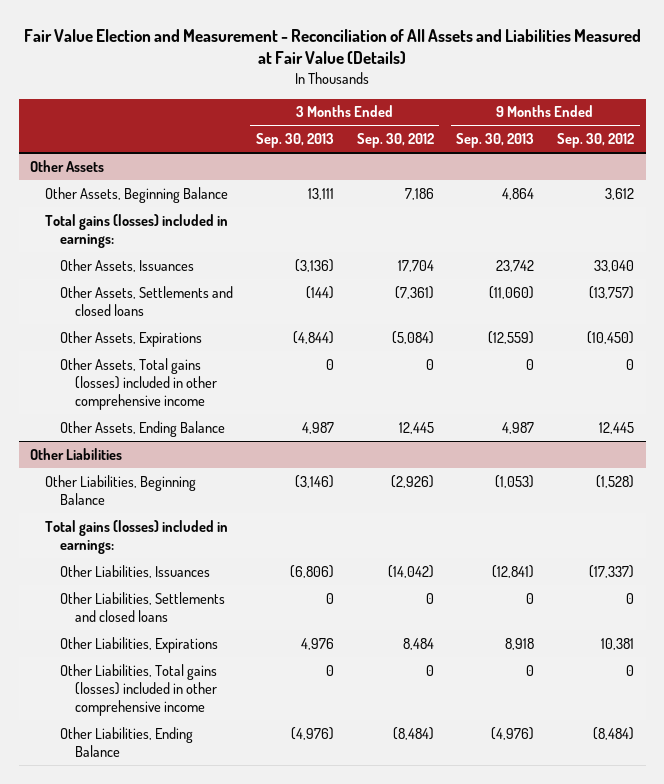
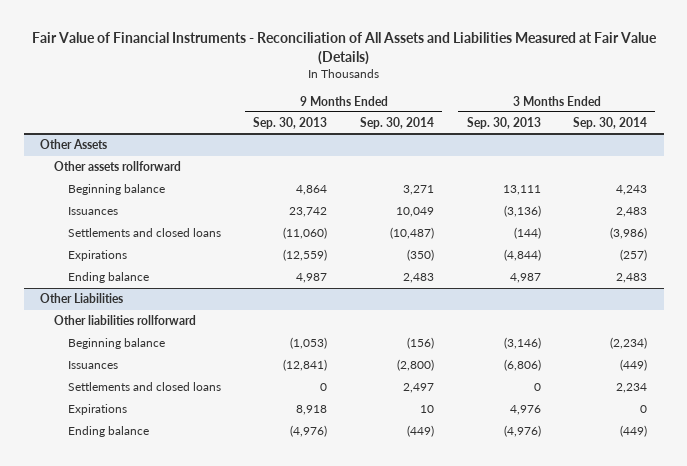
[24,28,642,65] Fair Value Election and Measurement - Reconciliation of All Assets and Liabilities Measured at Fair Value (Details) -> [31,31,657,65] Fair Value of Financial Instruments - Reconciliation of All Assets and Liabilities Measured at Fair Value (Details)
[356,133,434,149] Sep. 30, 2012 -> none
[557,133,635,149] Sep. 30, 2012 -> none
none -> [359,117,434,130] Sep. 30, 2014
none -> [573,117,648,130] Sep. 30, 2014
[45,213,229,248] Total gains (losses) included in earnings: -> none
[59,357,217,410] Other Assets, Total gains (losses) included in other comprehensive income -> none
none -> [53,161,181,172] Other assets rollforward
[45,186,229,203] Other Assets, Beginning Balance -> [67,184,165,196] Beginning balance
[59,258,194,272] Other Assets, Issuances -> [67,207,118,216] Issuances
[59,285,233,316] Other Assets, Settlements and closed loans -> [67,228,221,238] Settlements and closed loans
[59,330,202,347] Other Assets, Expirations -> [67,250,127,262] Expirations
[59,420,225,437] Other Assets, Ending Balance -> [67,272,149,284] Ending balance
[45,519,229,554] Total gains (losses) included in earnings: -> none
[59,663,217,716] Other Liabilities, Total gains (losses) included in other comprehensive income -> none
none -> [53,315,196,326] Other liabilities rollforward
[45,474,197,505] Other Liabilities, Beginning Balance -> [67,338,165,350] Beginning balance
[59,564,210,578] Other Liabilities, Issuances -> [67,361,118,370] Issuances
[59,591,225,622] Other Liabilities, Settlements and closed loans -> [67,382,221,392] Settlements and closed loans
[59,636,218,653] Other Liabilities, Expirations -> [67,404,127,416] Expirations
[59,726,193,757] Other Liabilities, Ending Balance -> [67,426,149,438] Ending balance

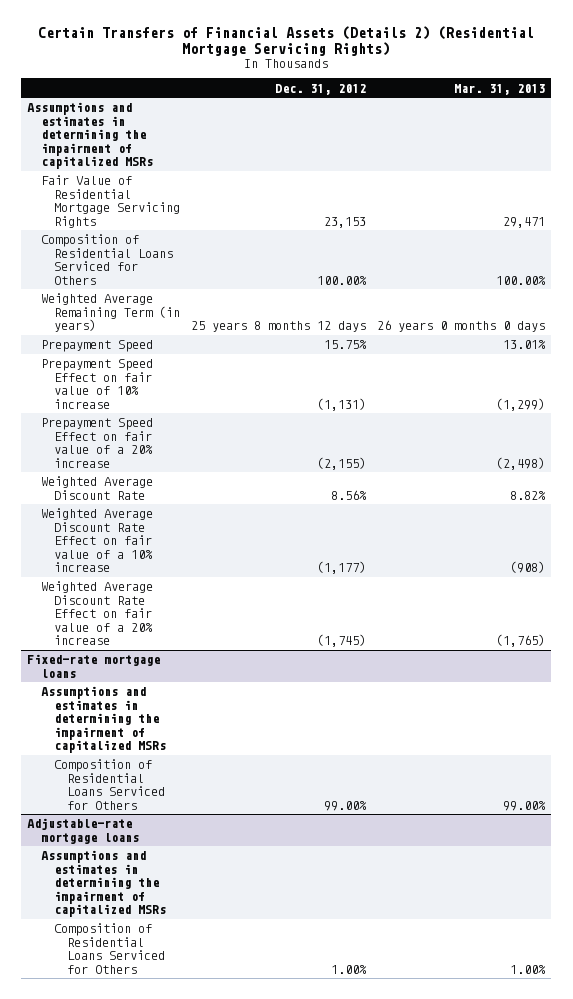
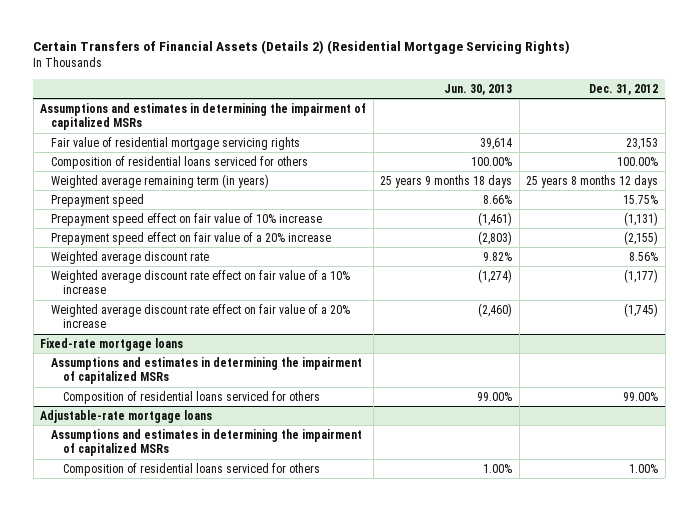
[454,83,546,95] Mar. 31, 2013 -> none
none -> [444,84,513,96] Jun. 30, 2013
[40,175,180,228] Fair Value of Residential Mortgage Servicing Rights -> [51,136,301,150] Fair value of residential mortgage servicing rights
[40,234,173,285] Composition of Residential Loans Serviced for Others -> [51,155,309,169] Composition of residential loans serviced for others
[40,293,180,333] Weighted Average Remaining Term (in years) -> [51,173,270,188] Weighted average remaining term (in years)
[40,340,153,353] Prepayment Speed -> [51,193,145,207] Prepayment speed
[40,359,153,409] Prepayment Speed Effect on fair value of 10% increase -> [51,212,323,226] Prepayment speed effect on fair value of 10% increase
[40,418,153,468] Prepayment Speed Effect on fair value of a 20% increase -> [51,231,332,245] Prepayment speed effect on fair value of a 20% increase
[40,476,153,500] Weighted Average Discount Rate -> [51,250,210,264] Weighted average discount rate
[40,508,153,573] Weighted Average Discount Rate Effect on fair value of a 10% increase -> [51,269,351,295] Weighted average discount rate effect on fair value of a 10% increase
[40,581,153,646] Weighted Average Discount Rate Effect on fair value of a 20% increase -> [51,303,351,329] Weighted average discount rate effect on fair value of a 20% increase
[53,759,166,810] Composition of Residential Loans Serviced for Others -> [62,390,320,404] Composition of residential loans serviced for others
[53,923,166,974] Composition of Residential Loans Serviced for Others -> [62,462,320,476] Composition of residential loans serviced for others

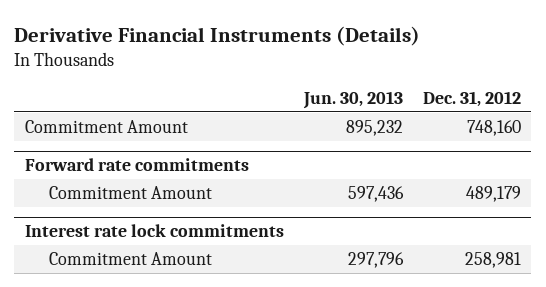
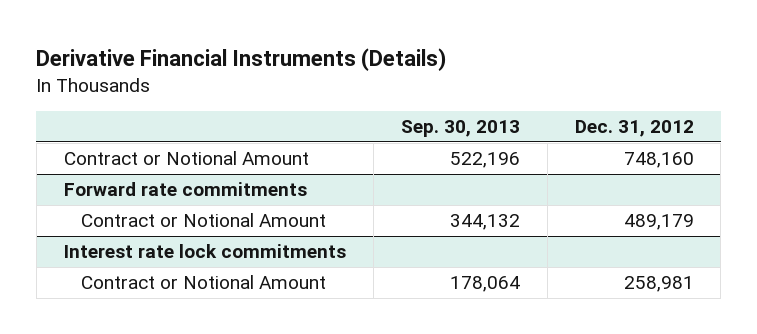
[302,90,403,109] Jun. 30, 2013 -> none
none -> [400,120,520,138] Sep. 30, 2013
[24,120,188,134] Commitment Amount -> [63,151,309,166] Contract or Notional Amount
[48,186,212,200] Commitment Amount -> [81,213,327,228] Contract or Notional Amount
[48,252,212,266] Commitment Amount -> [81,275,327,290] Contract or Notional Amount

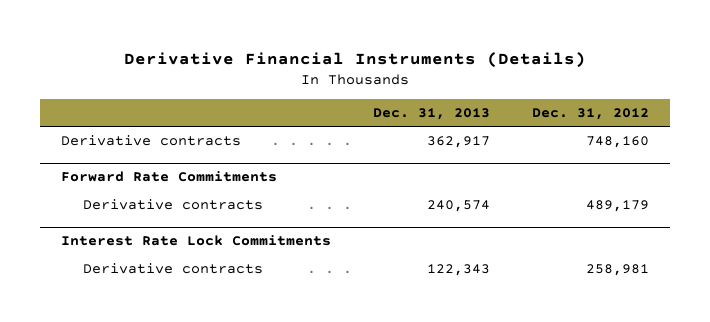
[400,120,520,138] Sep. 30, 2013 -> none
none -> [373,108,491,121] Dec. 31, 2013
[63,151,309,166] Contract or Notional Amount -> [61,135,242,147] Derivative contracts
[63,182,307,197] Forward rate commitments -> [61,171,278,183] Forward Rate Commitments
[81,213,327,228] Contract or Notional Amount -> [82,199,263,211] Derivative contracts
[63,244,346,259] Interest rate lock commitments -> [61,235,332,247] Interest Rate Lock Commitments
[81,275,327,290] Contract or Notional Amount -> [82,263,263,275] Derivative contracts

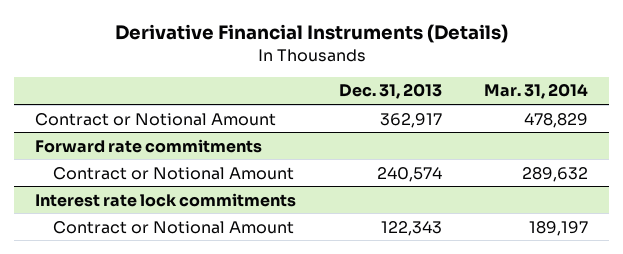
[532,108,650,121] Dec. 31, 2012 -> none
none -> [484,83,589,100] Mar. 31, 2014
[61,135,242,147] Derivative contracts -> [35,112,277,126] Contract or Notional Amount
[61,171,278,183] Forward Rate Commitments -> [35,138,263,153] Forward rate commitments
[82,199,263,211] Derivative contracts -> [53,166,295,180] Contract or Notional Amount
[61,235,332,247] Interest Rate Lock Commitments -> [35,192,297,207] Interest rate lock commitments
[82,263,263,275] Derivative contracts -> [53,220,295,234] Contract or Notional Amount

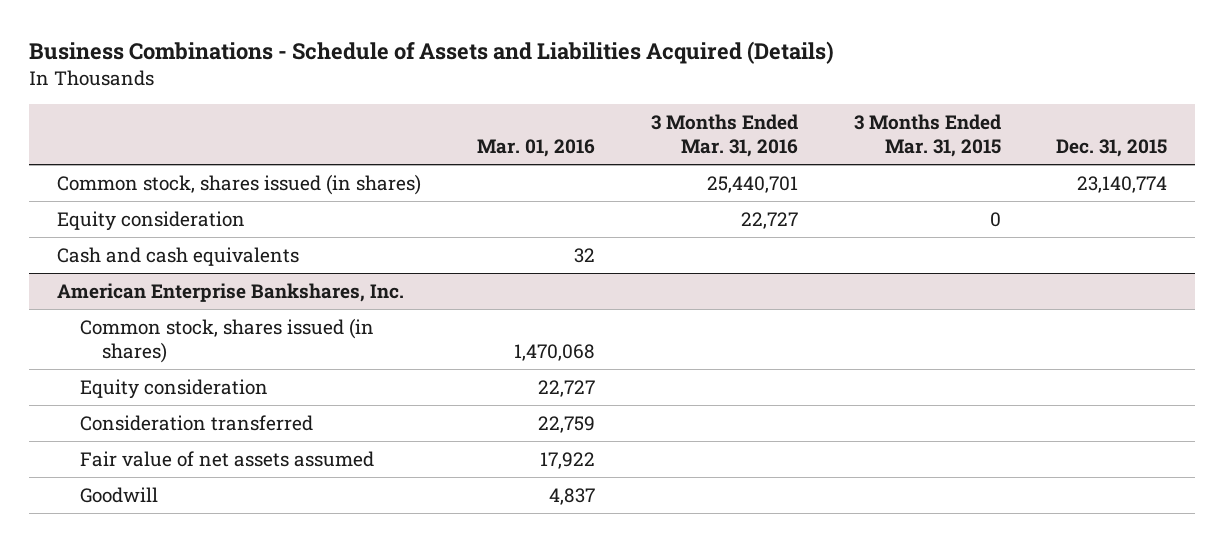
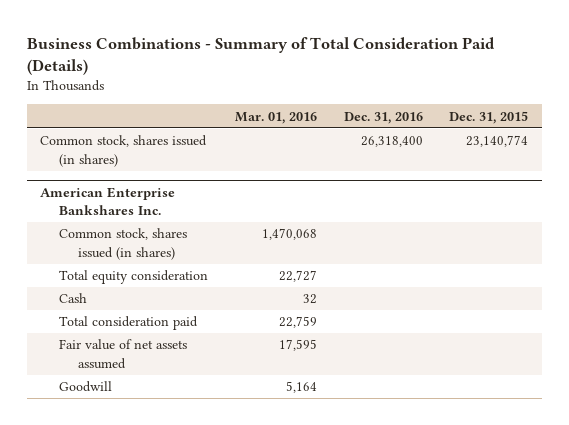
[29,41,835,65] Business Combinations - Schedule of Assets and Liabilities Acquired (Details) -> [26,36,495,75] Business Combinations - Summary of Total Consideration Paid (Details)
[650,113,798,158] 3 Months Ended Mar. 31, 2016 -> none
[853,113,1001,158] 3 Months Ended Mar. 31, 2015 -> none
none -> [343,111,423,124] Dec. 31, 2016
[57,210,246,231] Equity consideration -> none
[57,246,300,266] Cash and cash equivalents -> none
[57,282,405,302] American Enterprise Bankshares, Inc. -> [40,186,176,215] American Enterprise Bankshares Inc.
[79,378,268,399] Equity consideration -> [58,270,208,285] Total equity consideration
none -> [58,293,87,304] Cash
[79,414,313,431] Consideration transferred -> [58,316,198,331] Total consideration paid
[540,451,596,469] 17,922 -> [278,339,317,352] 17,595
[549,487,596,505] 4,837 -> [285,381,317,394] 5,164

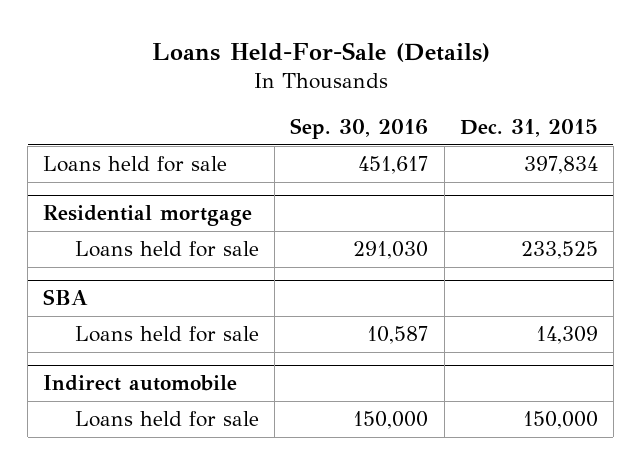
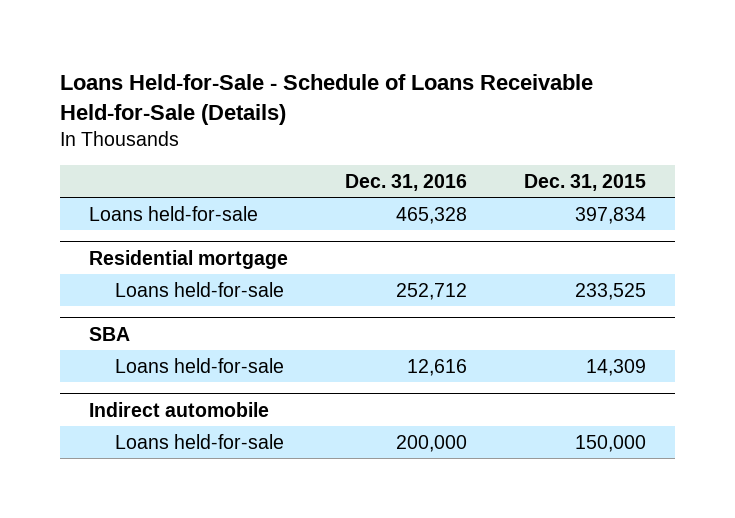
[151,41,490,62] Loans Held-For-Sale (Details) -> [59,73,593,125] Loans Held-for-Sale - Schedule of Loans Receivable Held-for-Sale (Details)
[290,117,429,139] Sep. 30, 2016 -> none
none -> [344,173,467,191] Dec. 31, 2016
[43,156,228,173] Loans held for sale -> [88,205,258,221] Loans held-for-sale
[74,241,259,258] Loans held for sale -> [114,281,284,297] Loans held-for-sale
[74,326,259,343] Loans held for sale -> [114,357,284,373] Loans held-for-sale
[74,411,259,428] Loans held for sale -> [114,433,284,449] Loans held-for-sale

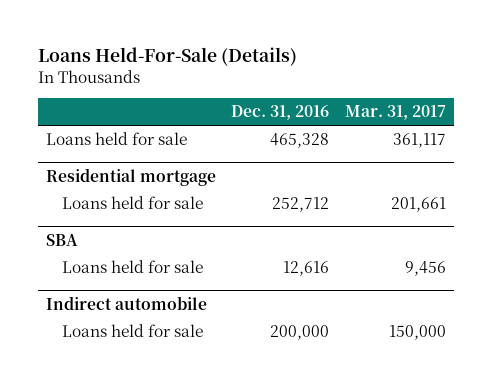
[59,73,593,125] Loans Held-for-Sale - Schedule of Loans Receivable Held-for-Sale (Details) -> [38,47,298,67] Loans Held-For-Sale (Details)
[524,173,647,191] Dec. 31, 2015 -> none
none -> [344,105,446,121] Mar. 31, 2017
[88,205,258,221] Loans held-for-sale -> [45,132,187,146] Loans held for sale
[114,281,284,297] Loans held-for-sale -> [62,196,204,210] Loans held for sale
[114,357,284,373] Loans held-for-sale -> [62,260,204,274] Loans held for sale
[114,433,284,449] Loans held-for-sale -> [62,324,204,338] Loans held for sale

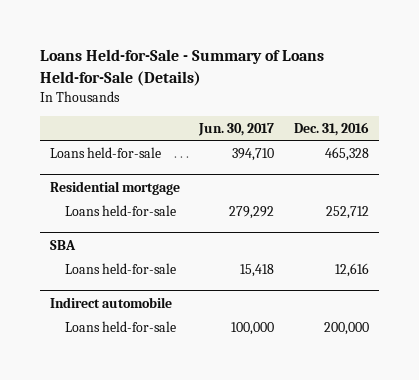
[38,47,298,67] Loans Held-For-Sale (Details) -> [39,49,324,86] Loans Held-for-Sale - Summary of Loans Held-for-Sale (Details)
[344,105,446,121] Mar. 31, 2017 -> none
none -> [198,122,275,136] Jun. 30, 2017
[45,132,187,146] Loans held for sale -> [49,147,161,159] Loans held-for-sale
[62,196,204,210] Loans held for sale -> [65,205,177,217] Loans held-for-sale
[62,260,204,274] Loans held for sale -> [65,263,177,275] Loans held-for-sale
[62,324,204,338] Loans held for sale -> [65,321,177,333] Loans held-for-sale

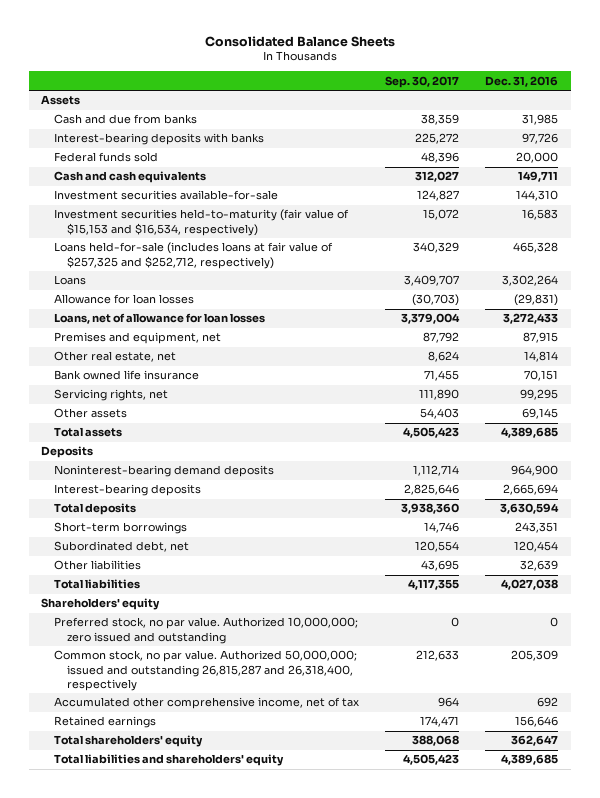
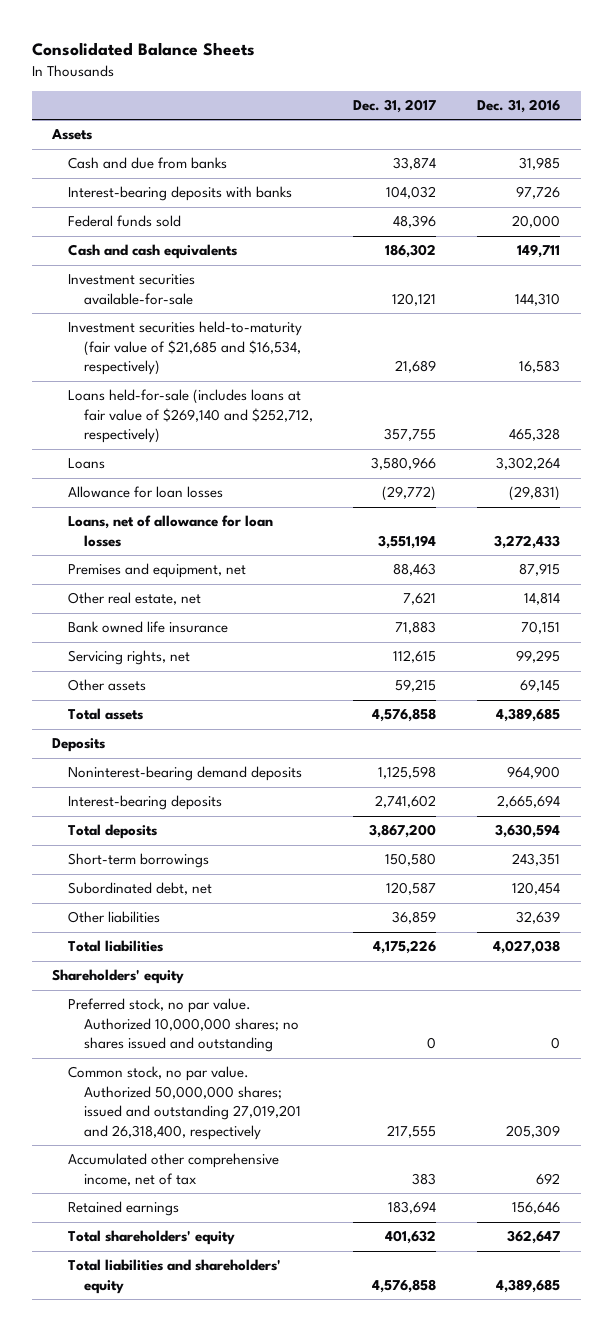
[385,75,460,88] Sep. 30, 2017 -> none
none -> [353,98,437,113] Dec. 31, 2017
[54,209,350,236] Investment securities held-to-maturity (fair value of $15,153 and $16,534, respectively) -> [67,321,302,376] Investment securities held-to-maturity (fair value of $21,685 and $16,534, respectively)
[54,242,334,269] Loans held-for-sale (includes loans at fair value of $257,325 and $252,712, respectively) -> [67,389,313,444] Loans held-for-sale (includes loans at fair value of $269,140 and $252,712, respectively)
[54,617,359,644] Preferred stock, no par value. Authorized 10,000,000; zero issued and outstanding -> [67,998,299,1053] Preferred stock, no par value. Authorized 10,000,000 shares; no shares issued and outstanding
[54,650,358,691] Common stock, no par value. Authorized 50,000,000; issued and outstanding 26,815,287 and 26,318,400, respectively -> [67,1066,301,1140] Common stock, no par value. Authorized 50,000,000 shares; issued and outstanding 27,019,201 and 26,318,400, respectively

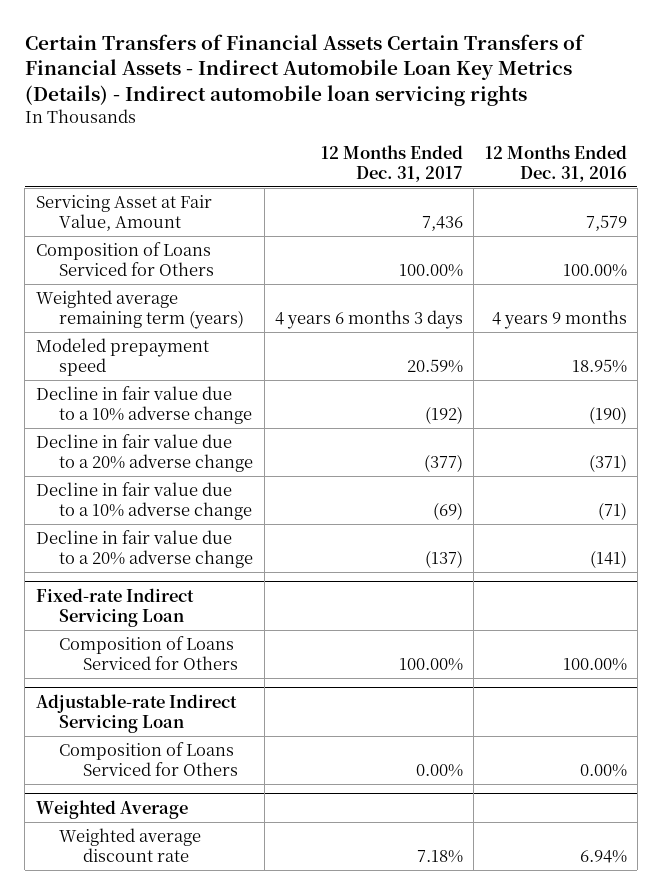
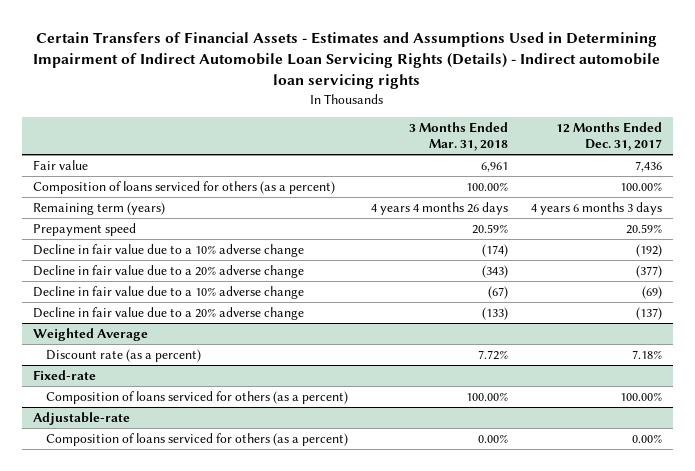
[24,34,585,106] Certain Transfers of Financial Assets Certain Transfers of Financial Assets - Indirect Automobile Loan Key Metrics (Details) - Indirect automobile loan servicing rights -> [33,31,661,90] Certain Transfers of Financial Assets - Estimates and Assumptions Used in Determining Impairment of Indirect Automobile Loan Servicing Rights (Details) - Indirect automobile loan servicing rights
[484,144,627,182] 12 Months Ended Dec. 31, 2016 -> none
none -> [408,122,508,152] 3 Months Ended Mar. 31, 2018
[35,194,212,231] Servicing Asset at Fair Value, Amount -> [33,159,89,170] Fair value
[35,241,215,276] Composition of Loans Serviced for Others -> [33,180,336,194] Composition of loans serviced for others (as a percent)
[35,289,245,329] Weighted average remaining term (years) -> [33,201,166,215] Remaining term (years)
[35,337,209,376] Modeled prepayment speed -> [33,222,137,236] Prepayment speed
[35,587,194,627] Fixed-rate Indirect Servicing Loan -> none
[59,635,238,670] Composition of Loans Serviced for Others -> none
[35,693,237,733] Adjustable-rate Indirect Servicing Loan -> none
[59,741,238,776] Composition of Loans Serviced for Others -> none
[59,827,202,862] Weighted average discount rate -> [45,348,201,362] Discount rate (as a percent)
none -> [33,369,97,380] Fixed-rate
none -> [45,390,348,404] Composition of loans serviced for others (as a percent)
none -> [33,411,131,425] Adjustable-rate
none -> [45,432,348,446] Composition of loans serviced for others (as a percent)

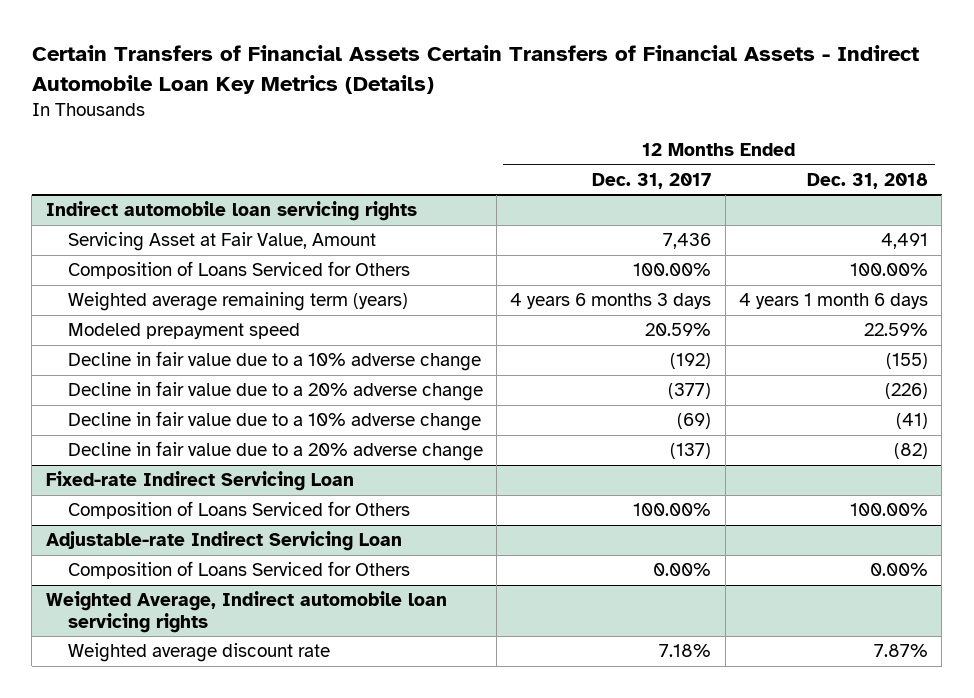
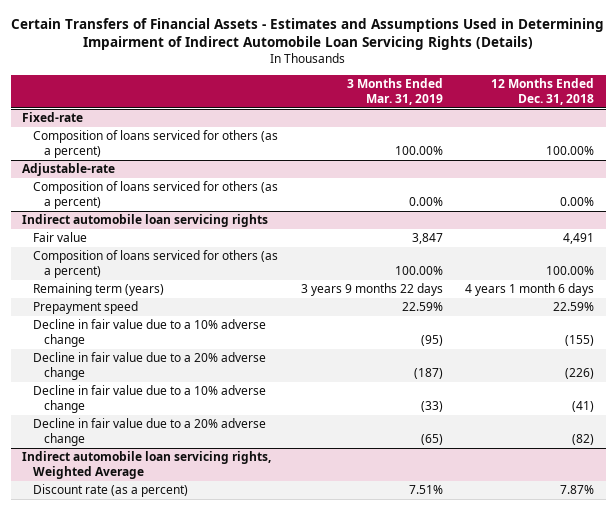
[31,45,919,94] Certain Transfers of Financial Assets Certain Transfers of Financial Assets - Indirect Automobile Loan Key Metrics (Details) -> [11,17,605,51] Certain Transfers of Financial Assets - Estimates and Assumptions Used in Determining Impairment of Indirect Automobile Loan Servicing Rights (Details)
[592,172,712,189] Dec. 31, 2017 -> none
none -> [346,78,443,105] 3 Months Ended Mar. 31, 2019
none -> [22,112,84,123] Fixed-rate
none -> [32,130,278,158] Composition of loans serviced for others (as a percent)
none -> [22,163,116,177] Adjustable-rate
none -> [32,181,278,209] Composition of loans serviced for others (as a percent)
[67,232,376,252] Servicing Asset at Fair Value, Amount -> [32,232,87,243] Fair value
[67,261,410,280] Composition of Loans Serviced for Others -> [32,250,278,278] Composition of loans serviced for others (as a percent)
[67,292,408,312] Weighted average remaining term (years) -> [32,283,164,297] Remaining term (years)
[67,323,300,340] Modeled prepayment speed -> [32,301,138,315] Prepayment speed
[45,471,354,492] Fixed-rate Indirect Servicing Loan -> none
[67,501,410,520] Composition of Loans Serviced for Others -> none
[45,531,402,552] Adjustable-rate Indirect Servicing Loan -> none
[67,561,410,580] Composition of Loans Serviced for Others -> none
[45,591,447,634] Weighted Average, Indirect automobile loan servicing rights -> [22,451,272,479] Indirect automobile loan servicing rights, Weighted Average
[67,643,330,663] Weighted average discount rate -> [32,484,188,498] Discount rate (as a percent)

